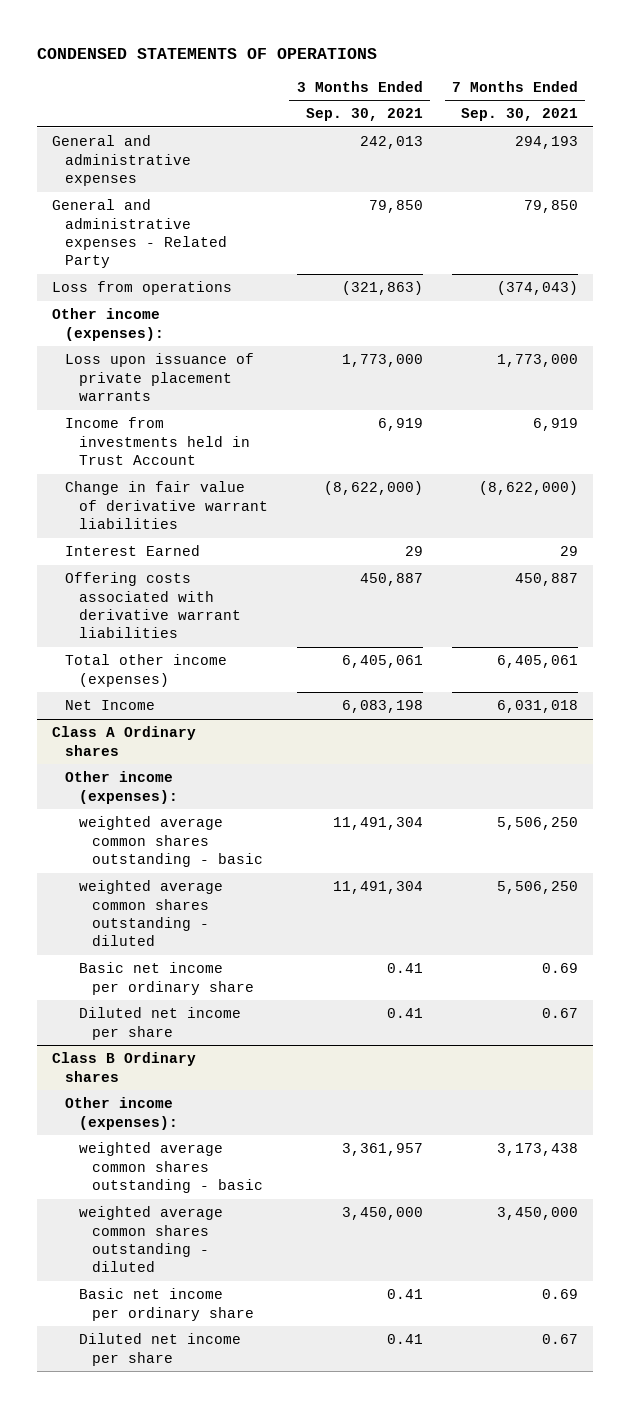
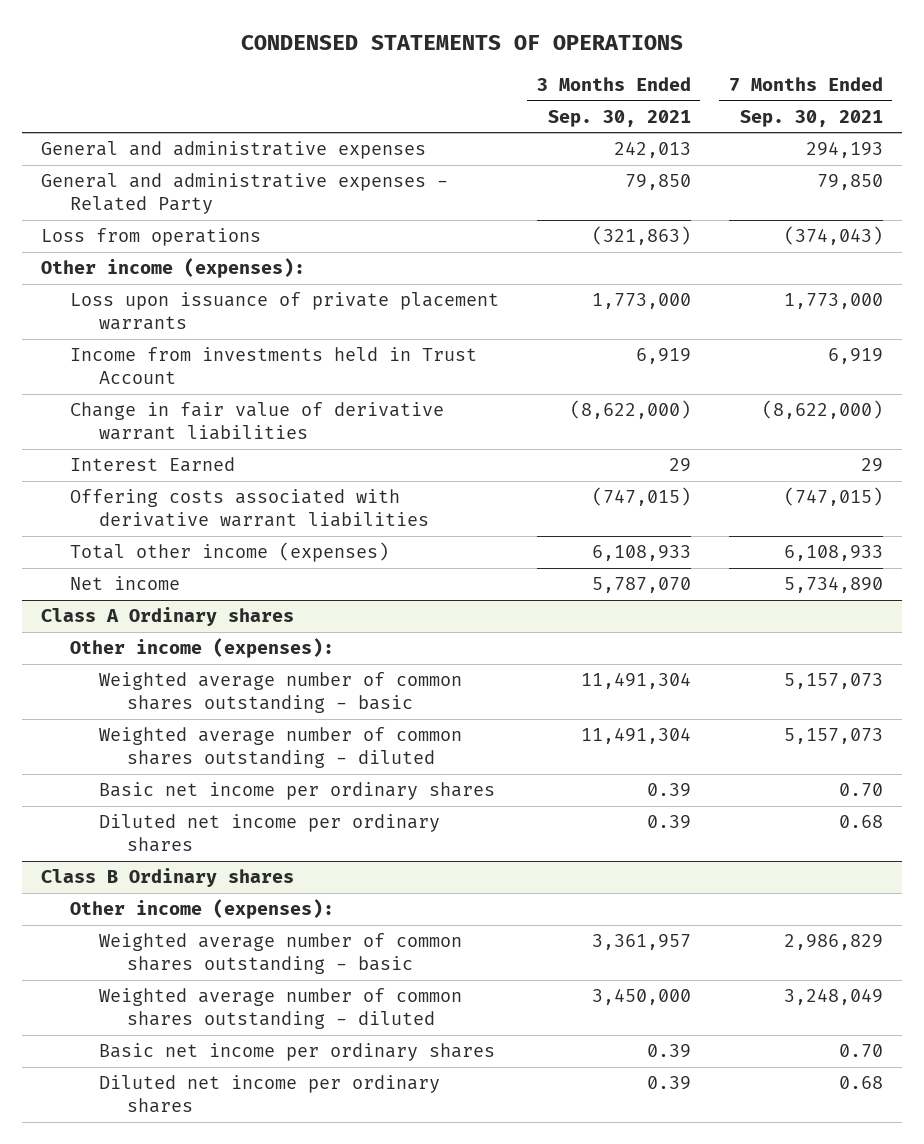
[359,573,423,587] 450,887 -> [591,487,691,507] (747,015)
[514,573,578,587] 450,887 -> [783,487,883,507] (747,015)
[341,655,423,669] 6,405,061 -> [591,545,691,562] 6,108,933
[496,655,578,669] 6,405,061 -> [783,545,883,562] 6,108,933
[65,700,156,711] Net Income -> [69,576,180,591] Net income
[341,700,423,714] 6,083,198 -> [591,577,691,594] 5,787,070
[496,700,578,714] 6,031,018 -> [783,577,883,594] 5,734,890
[78,816,264,867] weighted average common shares outstanding - basic -> [98,672,462,714] Weighted average number of common shares outstanding - basic
[496,817,578,831] 5,506,250 -> [783,673,883,690] 5,157,073
[78,880,223,947] weighted average common shares outstanding - diluted -> [98,727,462,769] Weighted average number of common shares outstanding - diluted
[496,881,578,895] 5,506,250 -> [783,728,883,745] 5,157,073
[78,962,255,995] Basic net income per ordinary share -> [98,782,495,801] Basic net income per ordinary shares
[386,963,423,974] 0.41 -> [646,783,691,798] 0.39
[541,963,578,974] 0.69 -> [838,783,883,797] 0.70
[78,1007,241,1040] Diluted net income per share -> [98,814,440,853] Diluted net income per ordinary shares
[386,1008,423,1019] 0.41 -> [646,815,691,830] 0.39
[541,1008,578,1019] 0.67 -> [838,815,883,829] 0.68
[78,1142,264,1193] weighted average common shares outstanding - basic -> [98,933,462,975] Weighted average number of common shares outstanding - basic
[496,1143,578,1157] 3,173,438 -> [783,934,883,951] 2,986,829
[78,1206,223,1273] weighted average common shares outstanding - diluted -> [98,988,462,1030] Weighted average number of common shares outstanding - diluted
[496,1207,578,1221] 3,450,000 -> [783,989,883,1006] 3,248,049
[78,1288,255,1321] Basic net income per ordinary share -> [98,1043,495,1062] Basic net income per ordinary shares
[386,1289,423,1300] 0.41 -> [646,1044,691,1059] 0.39
[541,1289,578,1300] 0.69 -> [838,1044,883,1058] 0.70
[78,1333,241,1366] Diluted net income per share -> [98,1075,440,1114] Diluted net income per ordinary shares
[386,1334,423,1345] 0.41 -> [646,1076,691,1091] 0.39
[541,1334,578,1345] 0.67 -> [838,1076,883,1090] 0.68

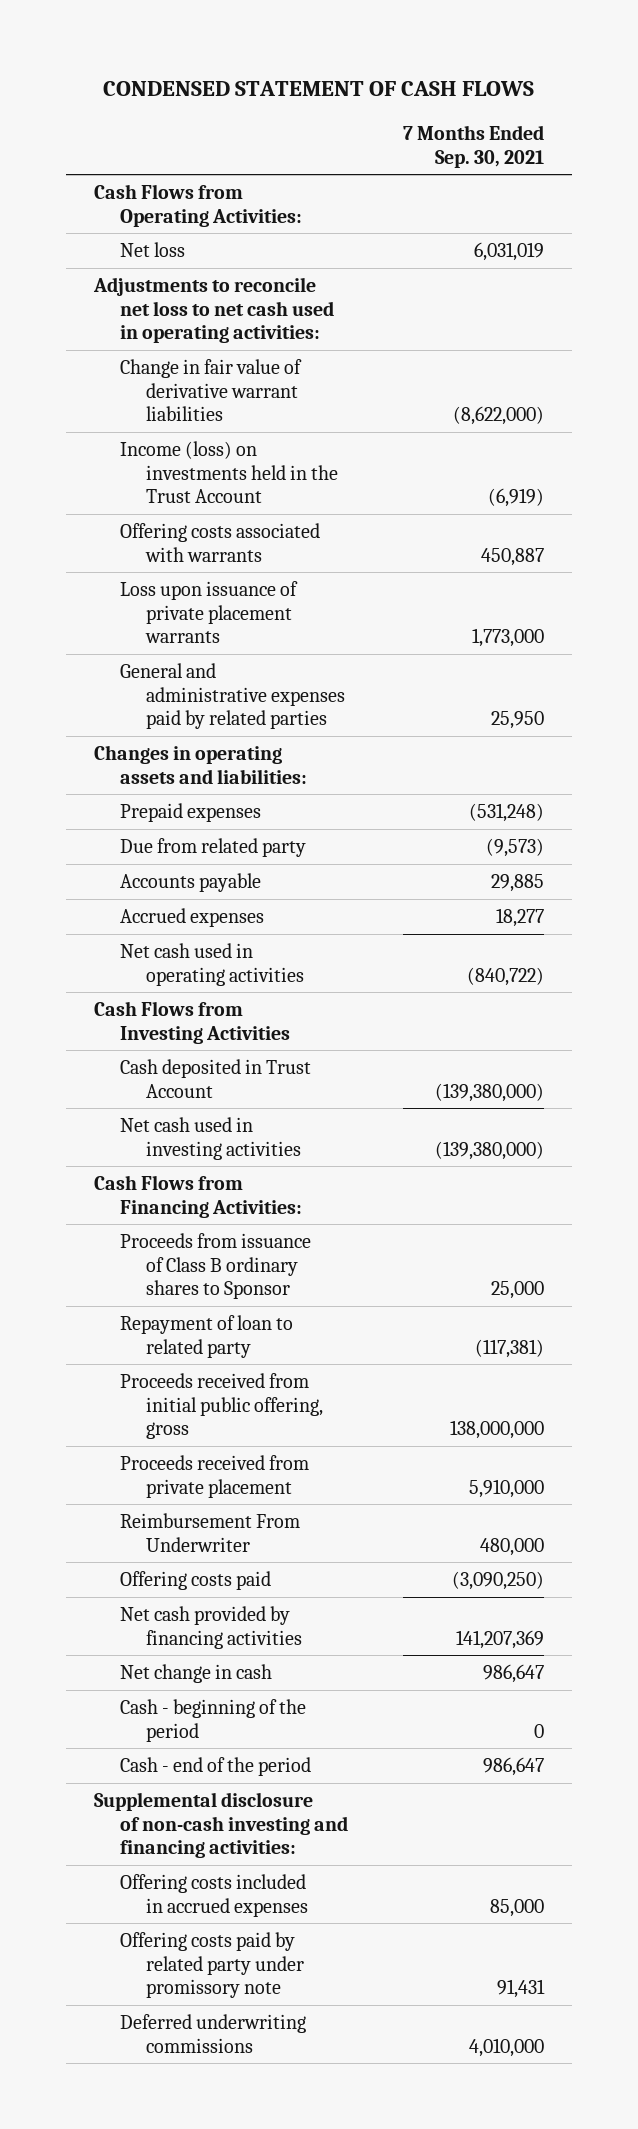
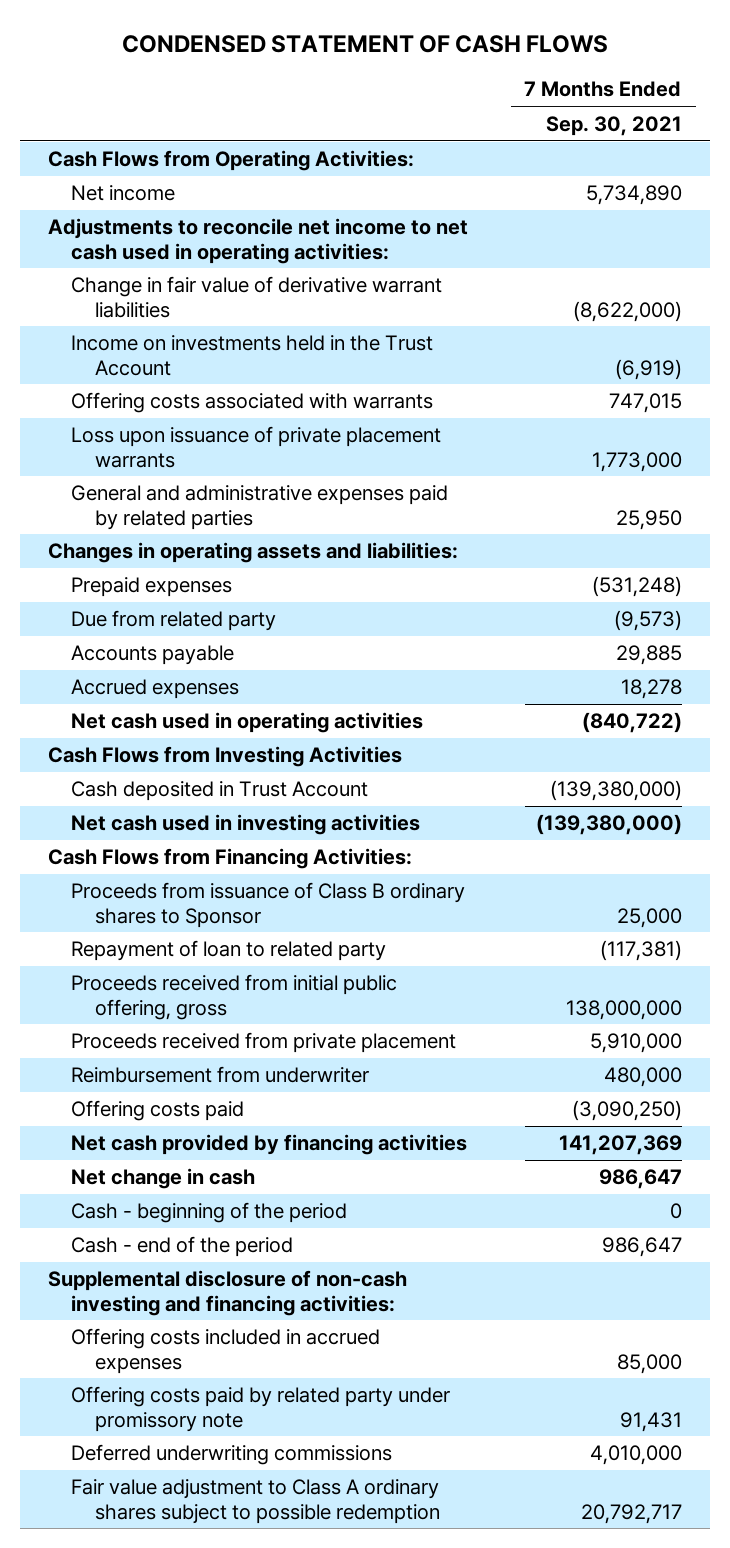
[119,241,185,257] Net loss -> [71,185,176,202] Net income
[474,241,545,261] 6,031,019 -> [585,185,682,206] 5,734,890
[92,276,334,344] Adjustments to reconcile net loss to net cash used in operating activities: -> [48,218,469,264] Adjustments to reconcile net income to net cash used in operating activities:
[119,440,339,504] Income (loss) on investments held in the Trust Account -> [71,335,434,376] Income on investments held in the Trust Account
[481,547,545,566] 450,887 -> [608,393,682,414] 747,015
[496,907,545,927] 18,277 -> [620,679,682,700] 18,278
[119,1512,300,1552] Reimbursement From Underwriter -> [71,1066,370,1084] Reimbursement from underwriter
none -> [71,1479,440,1524] Fair value adjustment to Class A ordinary shares subject to possible redemption

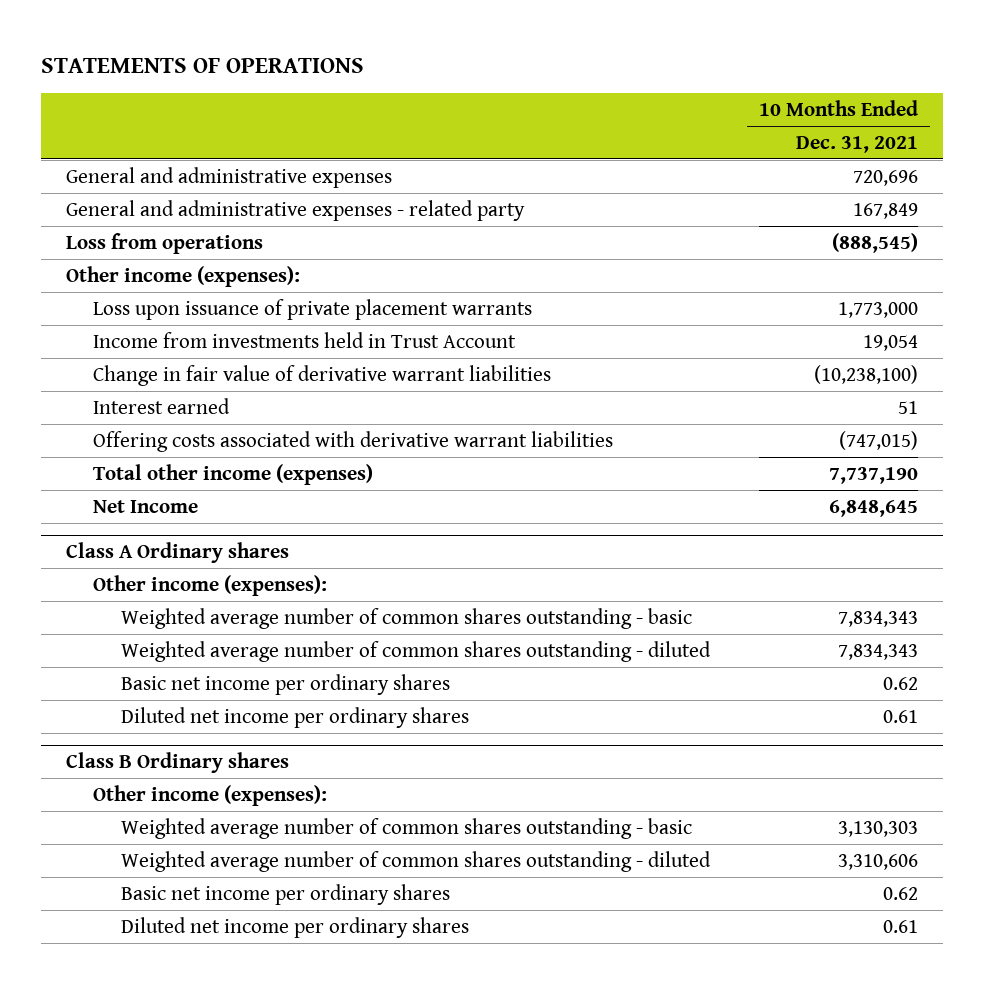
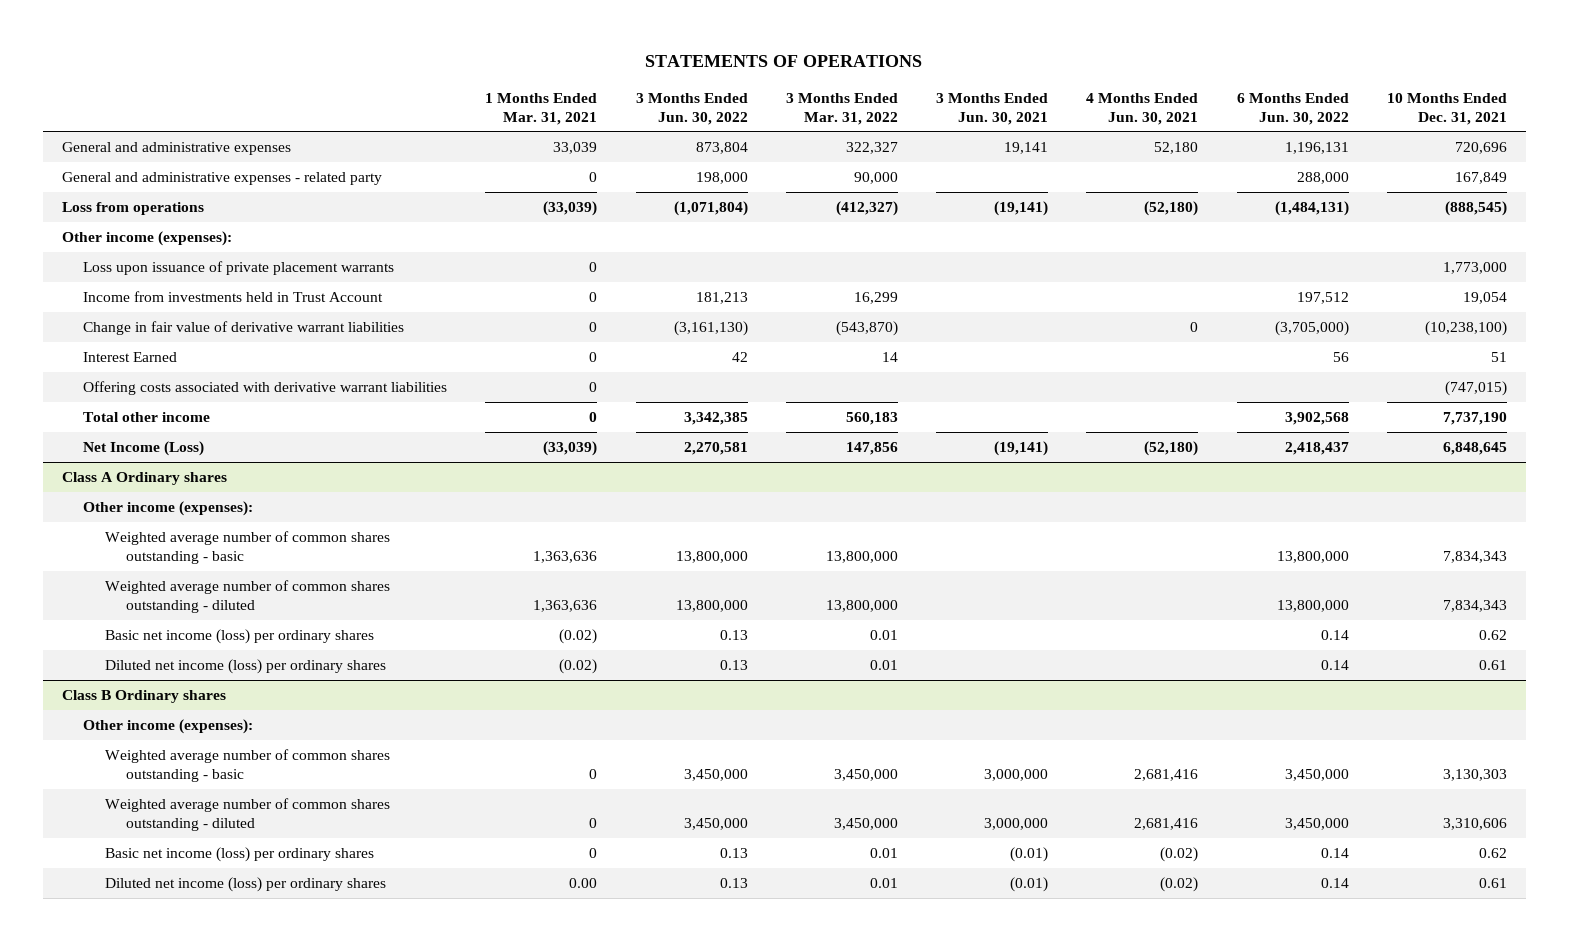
none -> [485,92,598,125] 1 Months Ended Mar. 31, 2021
none -> [635,92,748,125] 3 Months Ended Jun. 30, 2022
none -> [785,92,898,125] 3 Months Ended Mar. 31, 2022
none -> [936,92,1049,125] 3 Months Ended Jun. 30, 2021
none -> [1086,92,1199,125] 4 Months Ended Jun. 30, 2021
none -> [1236,92,1349,125] 6 Months Ended Jun. 30, 2022
[93,397,231,414] Interest earned -> [83,352,178,363] Interest Earned
[93,463,374,485] Total other income (expenses) -> [83,412,211,423] Total other income
[93,499,199,513] Net Income -> [83,441,205,457] Net Income (Loss)
[121,673,451,695] Basic net income per ordinary shares -> [104,629,374,645] Basic net income (loss) per ordinary shares
[121,706,470,728] Diluted net income per ordinary shares -> [104,659,386,675] Diluted net income (loss) per ordinary shares
[121,883,451,905] Basic net income per ordinary shares -> [104,847,374,863] Basic net income (loss) per ordinary shares
[121,916,470,938] Diluted net income per ordinary shares -> [104,877,386,893] Diluted net income (loss) per ordinary shares

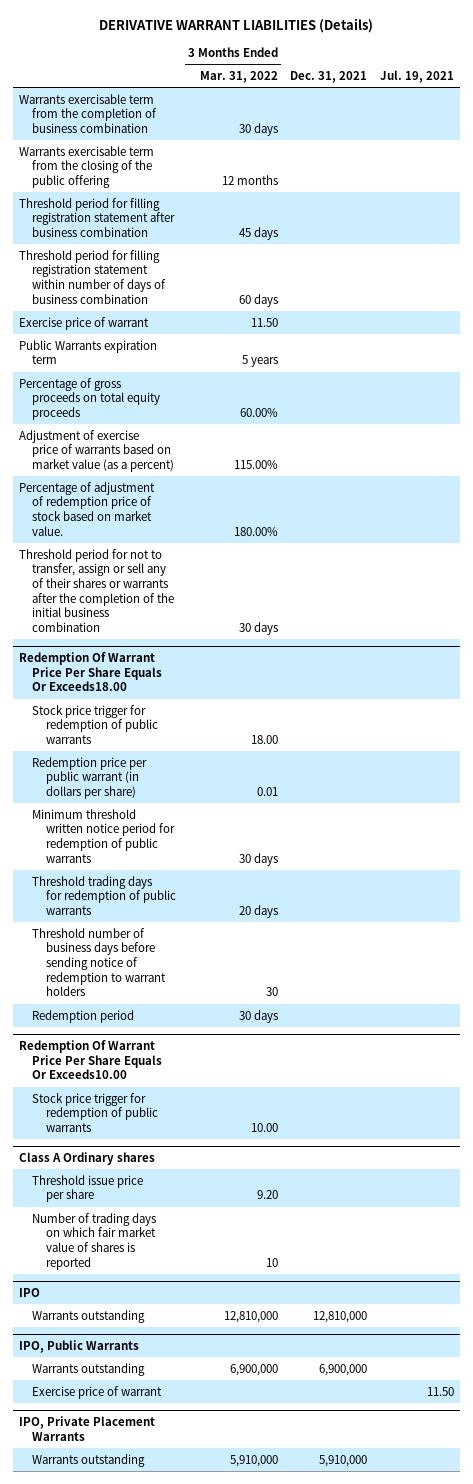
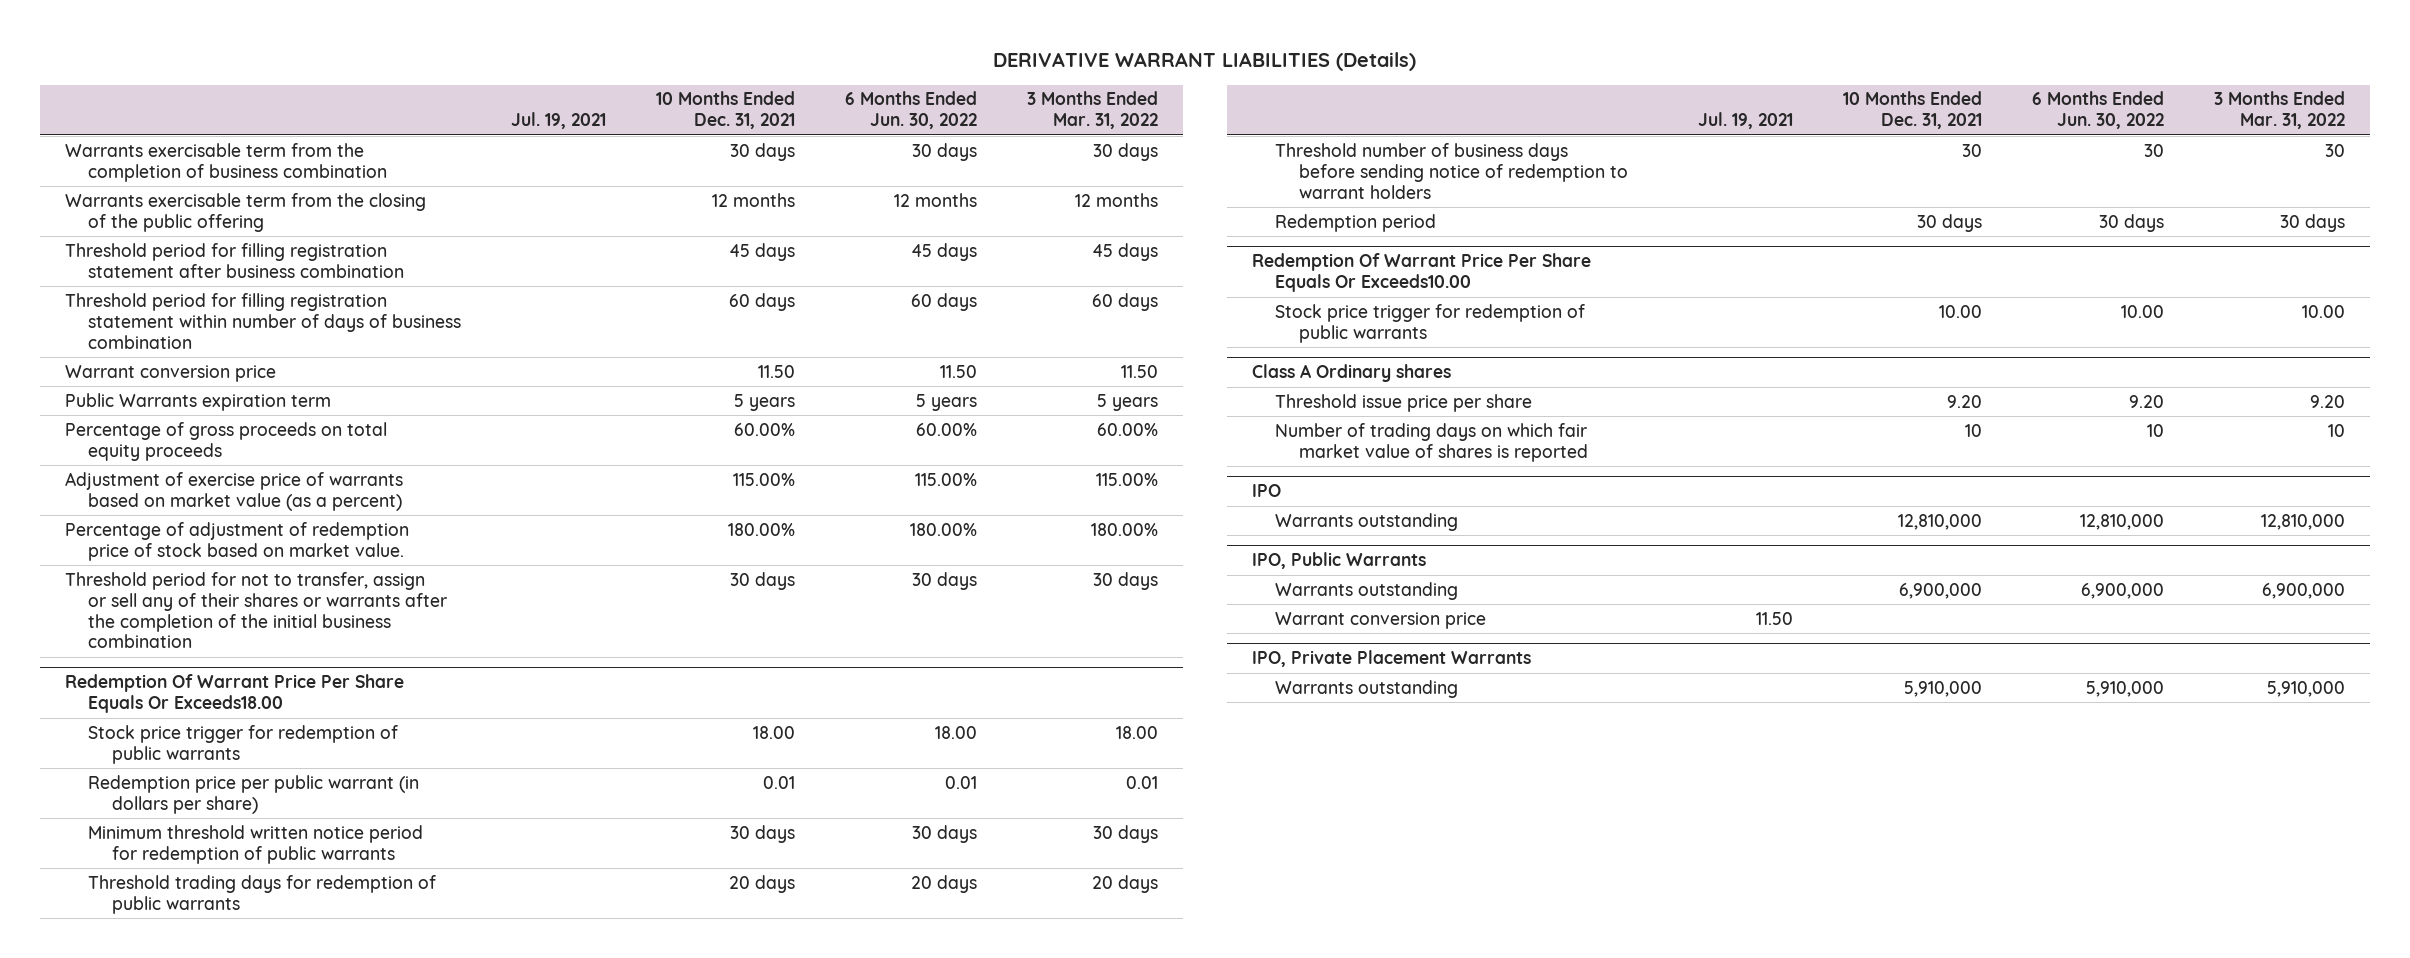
[290,71,368,84] Dec. 31, 2021 -> none
none -> [656,91,796,130] 10 Months Ended Dec. 31, 2021
none -> [845,91,978,130] 6 Months Ended Jun. 30, 2022
[18,316,149,330] Exercise price of warrant -> [64,364,276,382] Warrant conversion price
[32,1385,163,1399] Exercise price of warrant -> [1275,611,1487,629] Warrant conversion price

